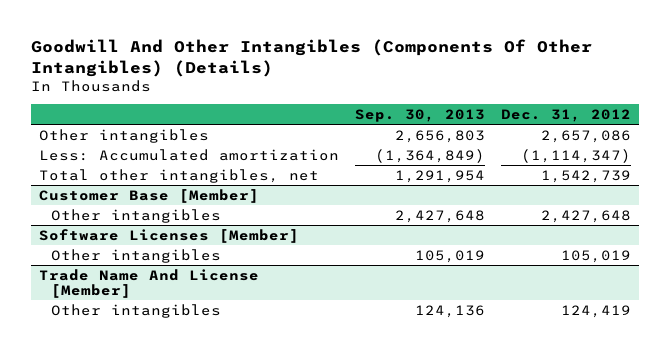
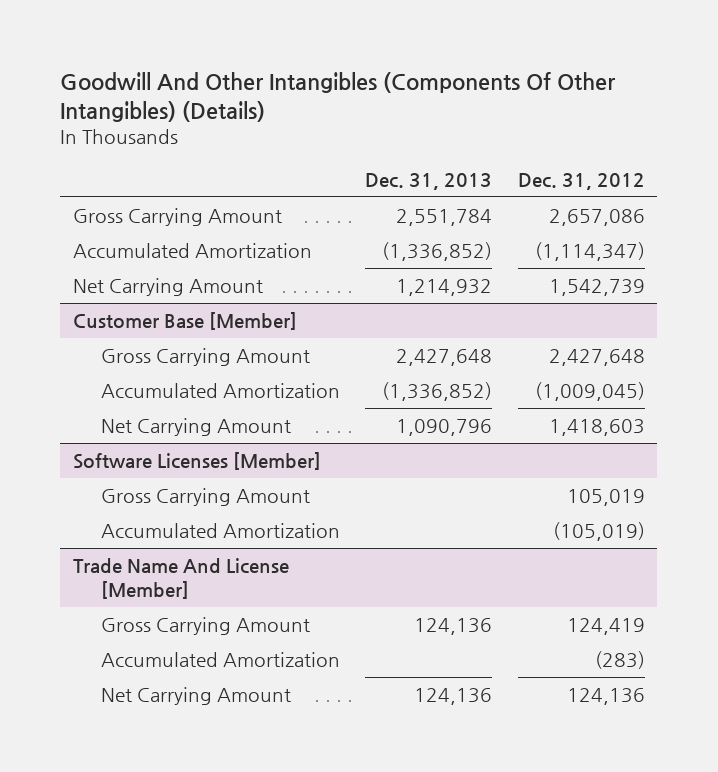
[354,108,485,122] Sep. 30, 2013 -> none
none -> [365,172,493,190] Dec. 31, 2013
[38,128,209,143] Other intangibles -> [73,208,283,227] Gross Carrying Amount
[38,148,339,161] Less: Accumulated amortization -> [73,243,313,259] Accumulated Amortization
[38,168,319,183] Total other intangibles, net -> [73,278,264,297] Net Carrying Amount
[50,208,221,223] Other intangibles -> [101,348,311,367] Gross Carrying Amount
none -> [101,383,341,399] Accumulated Amortization
none -> [101,418,292,437] Net Carrying Amount
[50,248,221,263] Other intangibles -> [101,488,311,507] Gross Carrying Amount
none -> [101,523,341,539] Accumulated Amortization
[50,303,221,318] Other intangibles -> [101,617,311,636] Gross Carrying Amount
none -> [101,652,341,668] Accumulated Amortization
none -> [101,687,292,706] Net Carrying Amount

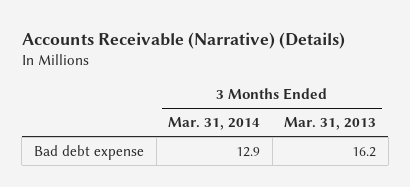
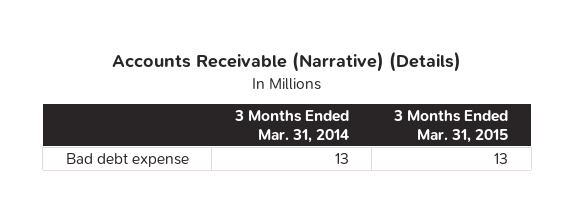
[284,117,377,131] Mar. 31, 2013 -> none
none -> [393,110,509,143] 3 Months Ended Mar. 31, 2015
[236,146,261,157] 12.9 -> [334,152,349,164] 13

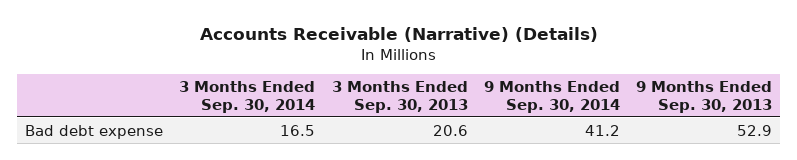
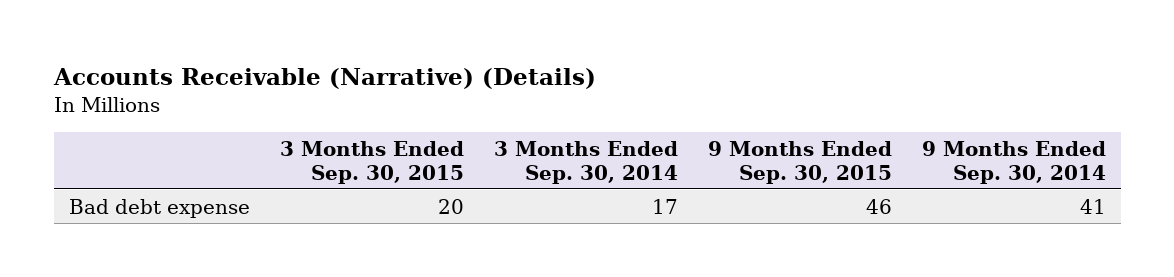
[331,81,468,113] 3 Months Ended Sep. 30, 2013 -> none
[636,81,773,113] 9 Months Ended Sep. 30, 2013 -> none
none -> [279,140,464,184] 3 Months Ended Sep. 30, 2015
none -> [707,140,892,184] 9 Months Ended Sep. 30, 2015
[280,124,316,136] 16.5 -> [651,198,678,214] 17
[584,124,620,136] 41.2 -> [1079,198,1106,214] 41

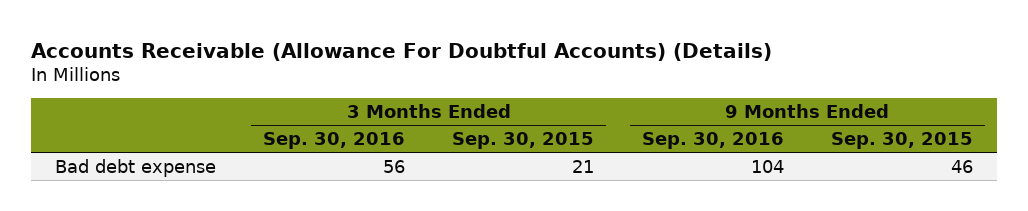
[52,68,596,90] Accounts Receivable (Narrative) (Details) -> [30,42,772,61] Accounts Receivable (Allowance For Doubtful Accounts) (Details)
[493,140,678,184] 3 Months Ended Sep. 30, 2014 -> none
[921,140,1106,184] 9 Months Ended Sep. 30, 2014 -> none
none -> [262,132,405,150] Sep. 30, 2016
none -> [641,132,784,150] Sep. 30, 2016
[437,198,464,214] 20 -> [572,159,595,173] 21

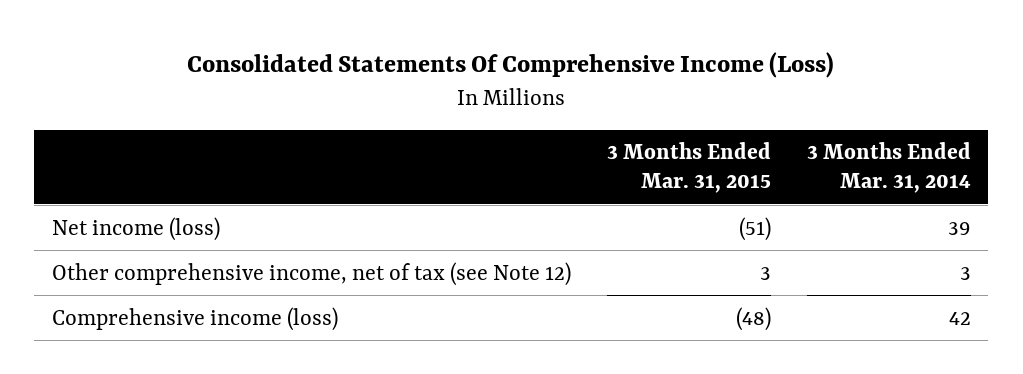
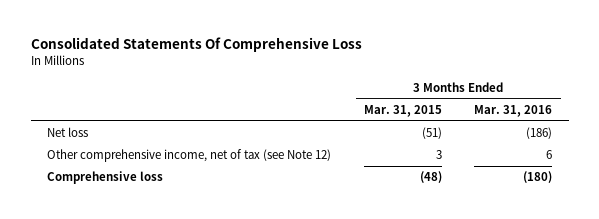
[187,52,835,79] Consolidated Statements Of Comprehensive Income (Loss) -> [30,36,362,52] Consolidated Statements Of Comprehensive Loss
[806,142,971,194] 3 Months Ended Mar. 31, 2014 -> none
none -> [474,104,553,117] Mar. 31, 2016
[51,216,220,241] Net income (loss) -> [46,127,88,138] Net loss
[51,306,338,331] Comprehensive income (loss) -> [46,171,163,185] Comprehensive loss

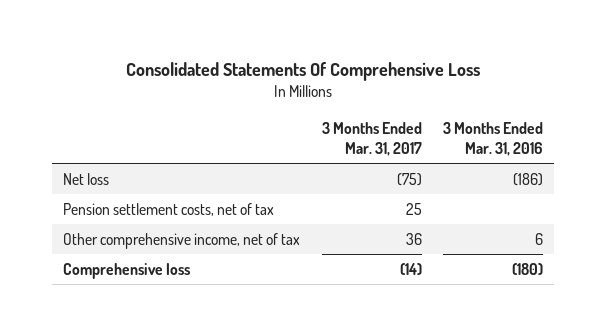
[363,104,442,117] Mar. 31, 2015 -> none
none -> [321,121,422,156] 3 Months Ended Mar. 31, 2017
none -> [62,202,274,216] Pension settlement costs, net of tax
[46,149,331,163] Other comprehensive income, net of tax (see Note 12) -> [62,232,300,249] Other comprehensive income, net of tax

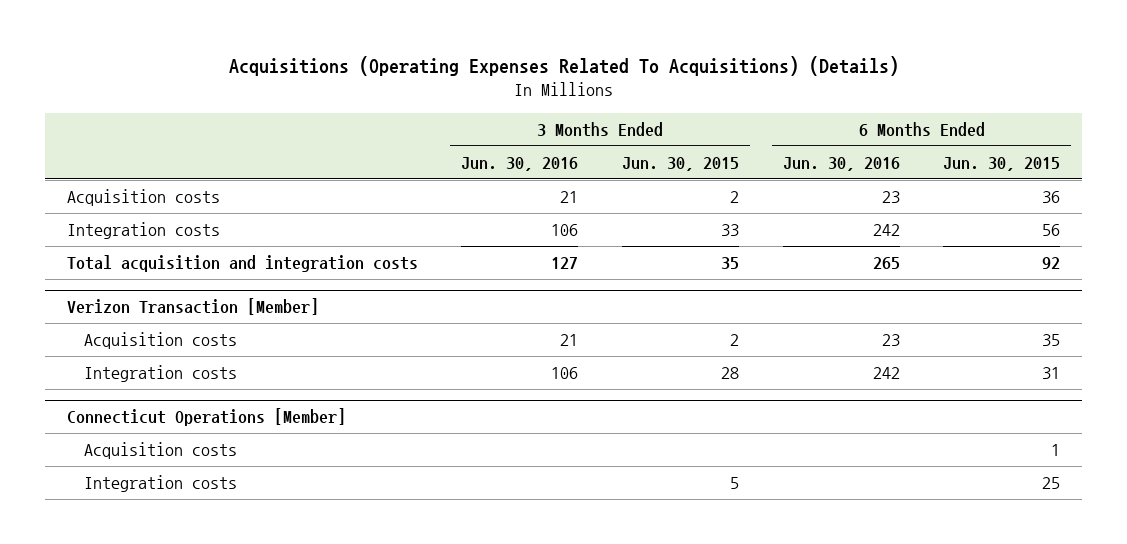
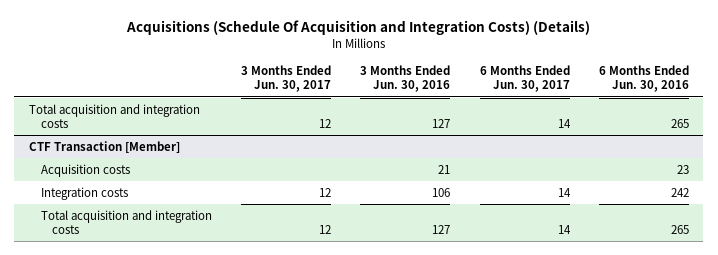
[228,55,899,76] Acquisitions (Operating Expenses Related To Acquisitions) (Details) -> [125,19,590,35] Acquisitions (Schedule Of Acquisition and Integration Costs) (Details)
[622,156,740,171] Jun. 30, 2015 -> none
[943,156,1061,171] Jun. 30, 2015 -> none
none -> [240,65,331,93] 3 Months Ended Jun. 30, 2017
none -> [479,65,570,93] 6 Months Ended Jun. 30, 2017
[66,189,220,207] Acquisition costs -> none
[66,222,220,240] Integration costs -> none
[66,298,319,316] Verizon Transaction [Member] -> [28,140,180,153] CTF Transaction [Member]
[66,408,346,427] Connecticut Operations [Member] -> none
[84,442,238,460] Acquisition costs -> none
[84,475,238,493] Integration costs -> none
none -> [40,209,212,235] Total acquisition and integration costs

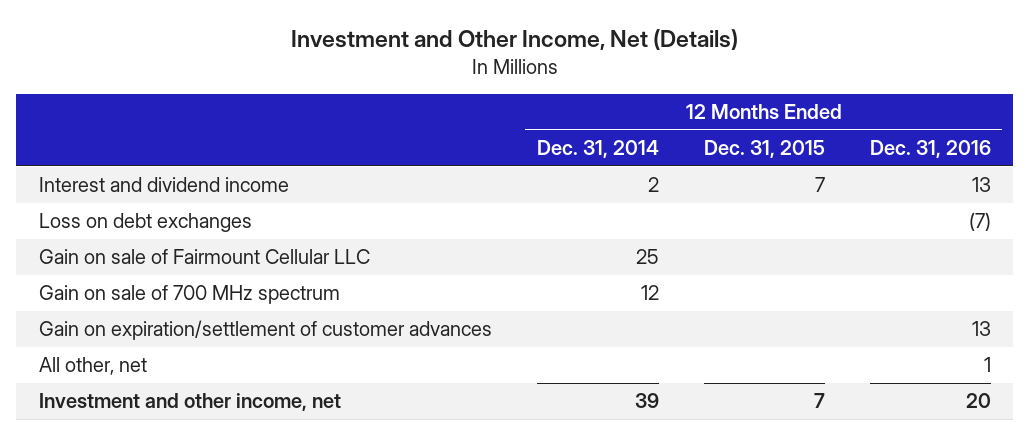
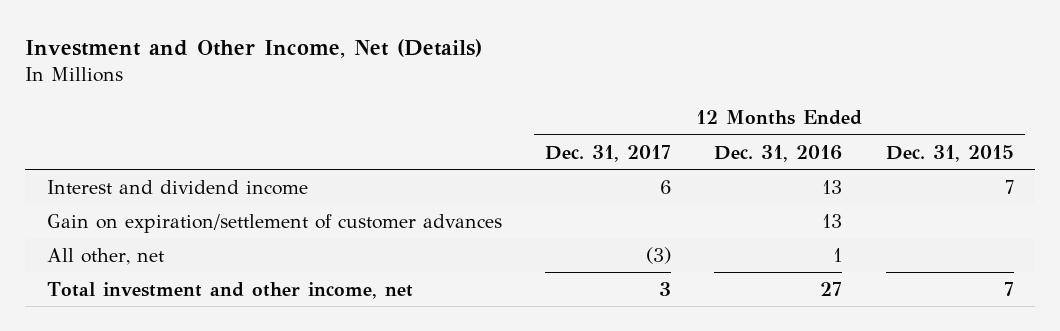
[536,139,659,158] Dec. 31, 2014 -> none
none -> [544,144,671,162] Dec. 31, 2017
[38,213,252,233] Loss on debt exchanges -> none
[38,249,370,265] Gain on sale of Fairmount Cellular LLC -> none
[38,285,340,305] Gain on sale of 700 MHz spectrum -> none
[38,393,341,412] Investment and other income, net -> [46,281,413,299] Total investment and other income, net
[965,393,991,409] 20 -> [820,281,843,296] 27

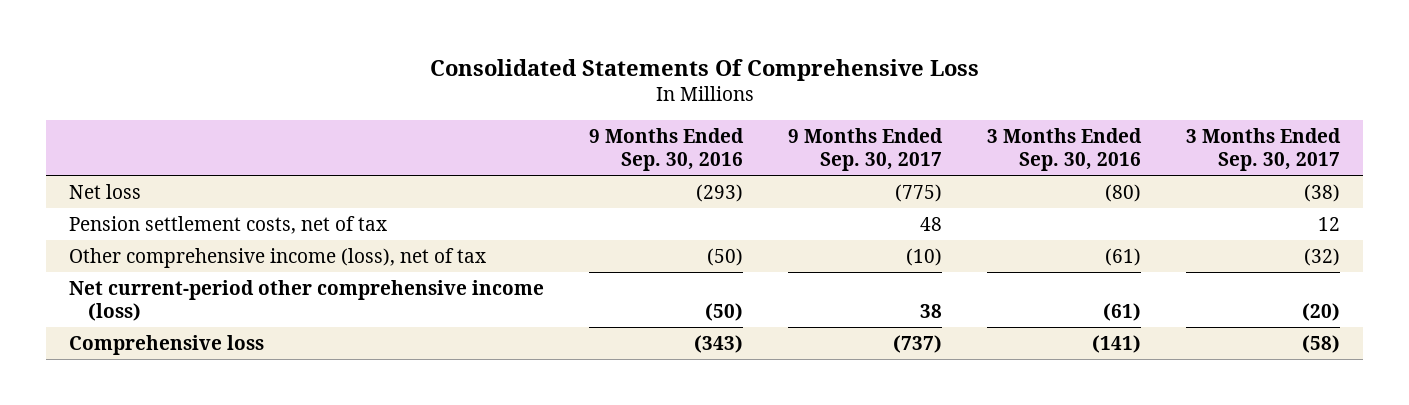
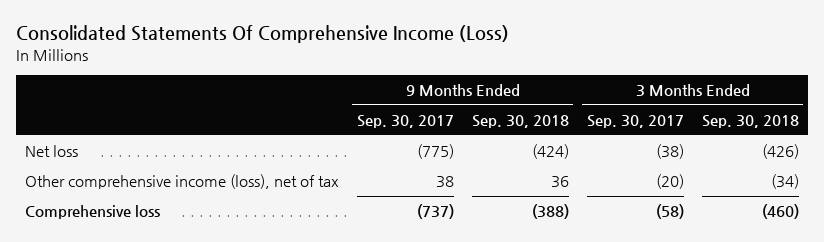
[429,58,979,81] Consolidated Statements Of Comprehensive Loss -> [15,25,509,44] Consolidated Statements Of Comprehensive Income (Loss)
[588,128,744,171] 9 Months Ended Sep. 30, 2016 -> none
[987,128,1143,171] 3 Months Ended Sep. 30, 2016 -> none
none -> [471,115,569,129] Sep. 30, 2018
none -> [701,115,799,129] Sep. 30, 2018
[68,215,387,234] Pension settlement costs, net of tax -> none
[68,279,544,321] Net current-period other comprehensive income (loss) -> none
[906,247,943,266] (10) -> [435,176,454,189] 38
[1304,247,1341,266] (32) -> [655,174,684,190] (20)

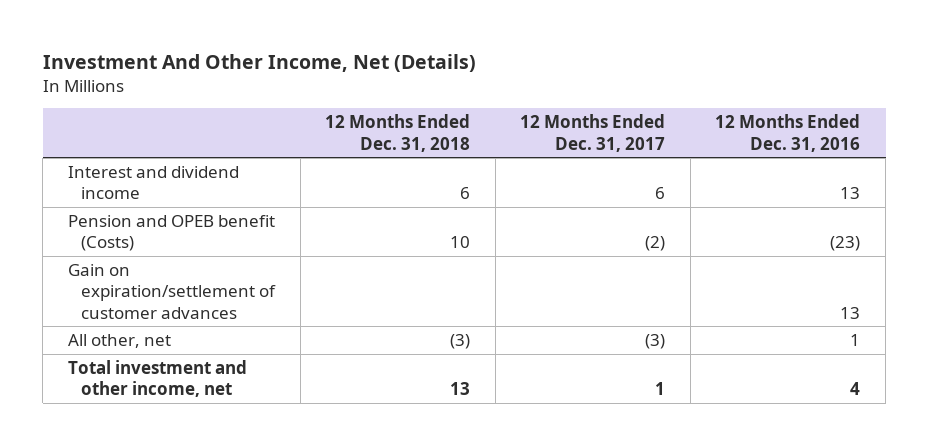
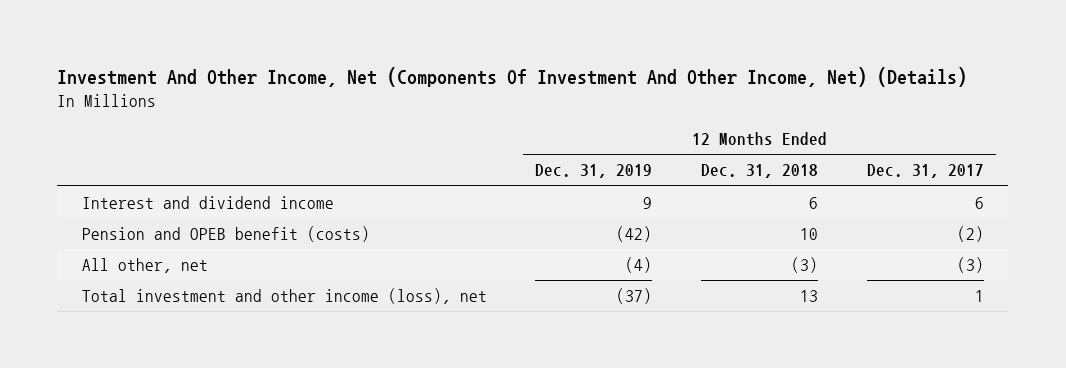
[42,53,476,72] Investment And Other Income, Net (Details) -> [57,67,968,88] Investment And Other Income, Net (Components Of Investment And Other Income, Net) (Details)
[715,114,861,152] 12 Months Ended Dec. 31, 2016 -> none
none -> [535,164,653,179] Dec. 31, 2019
[68,263,276,319] Gain on expiration/settlement of customer advances -> none
[68,214,276,252] Pension and OPEB benefit (Costs) -> [81,226,370,243] Pension and OPEB benefit (costs)
[68,359,248,398] Total investment and other income, net -> [81,288,487,305] Total investment and other income (loss), net

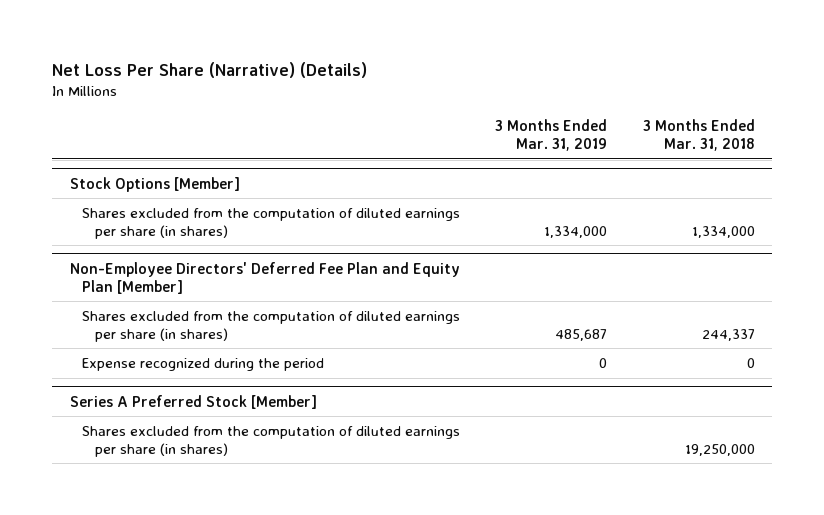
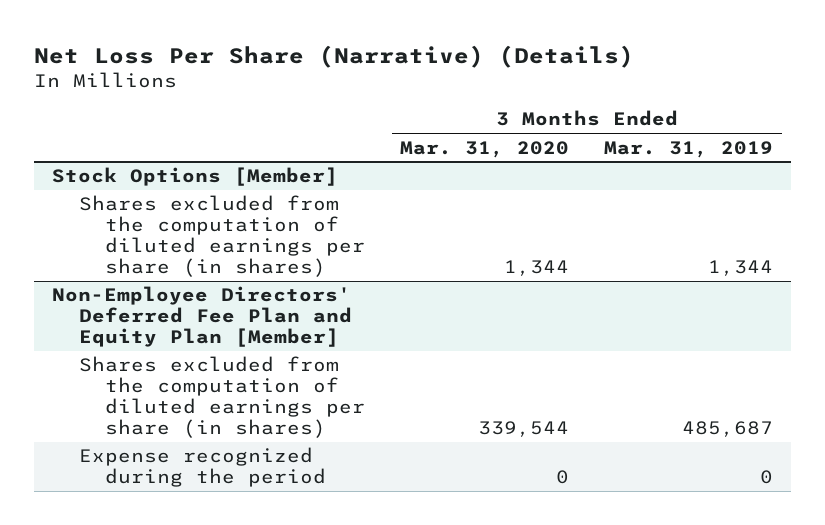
[642,119,755,152] 3 Months Ended Mar. 31, 2018 -> none
none -> [400,140,570,158] Mar. 31, 2020
[544,225,608,238] 1,334,000 -> [708,259,774,276] 1,344
[69,394,317,409] Series A Preferred Stock [Member] -> none
[82,425,461,457] Shares excluded from the computation of diluted earnings per share (in shares) -> none

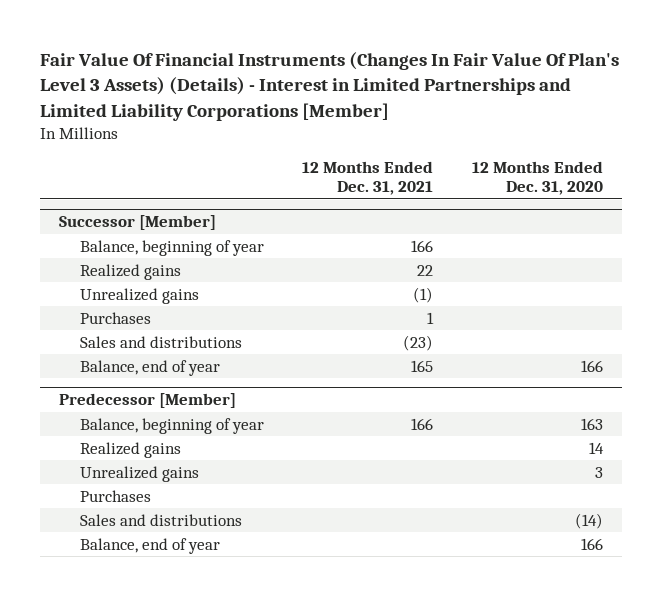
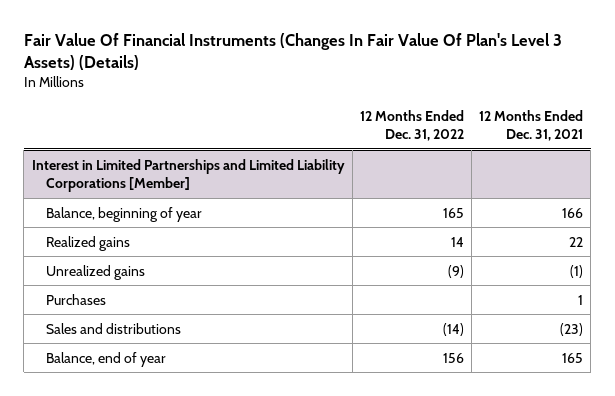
[40,51,620,121] Fair Value Of Financial Instruments (Changes In Fair Value Of Plan's Level 3 Assets) (Details) - Interest in Limited Partnerships and Limited Liability Corporations [Member] -> [23,32,562,70] Fair Value Of Financial Instruments (Changes In Fair Value Of Plan's Level 3 Assets) (Details)
[471,161,603,196] 12 Months Ended Dec. 31, 2020 -> none
none -> [359,109,464,142] 12 Months Ended Dec. 31, 2022
[59,215,217,231] Successor [Member] -> none
none -> [31,158,345,192] Interest in Limited Partnerships and Limited Liability Corporations [Member]
[59,393,237,409] Predecessor [Member] -> none
[80,417,265,434] Balance, beginning of year -> none
[80,441,182,458] Realized gains -> none
[80,465,200,482] Unrealized gains -> none
[80,489,152,502] Purchases -> none
[80,513,243,526] Sales and distributions -> none
[80,537,221,554] Balance, end of year -> none

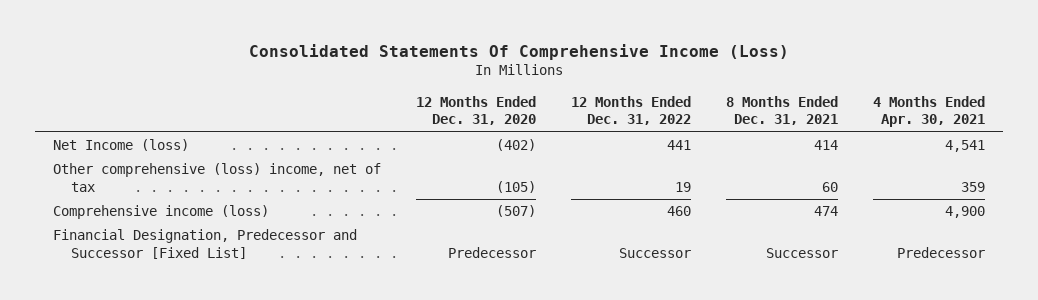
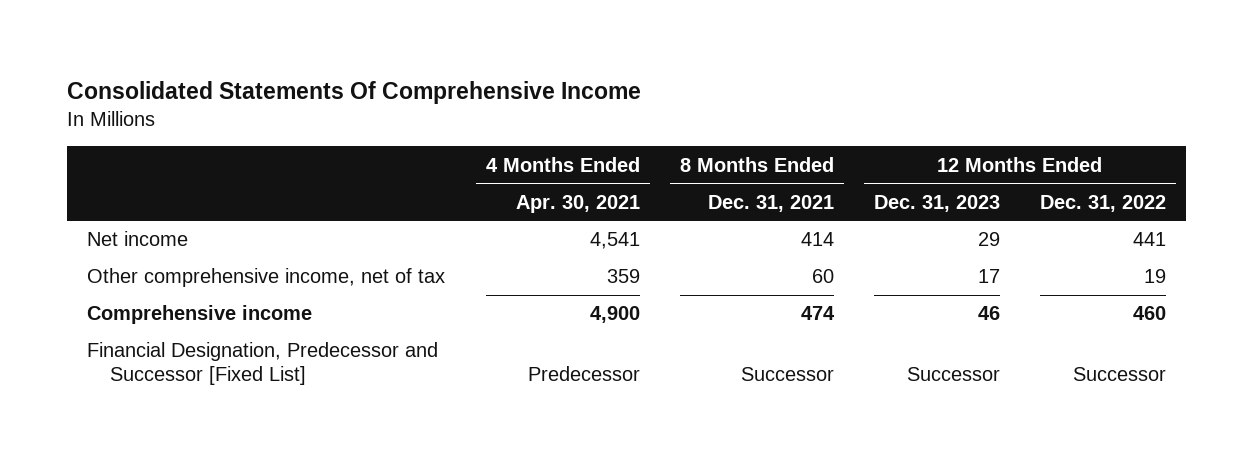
[249,43,790,60] Consolidated Statements Of Comprehensive Income (Loss) -> [67,80,642,104] Consolidated Statements Of Comprehensive Income
[415,95,536,126] 12 Months Ended Dec. 31, 2020 -> none
none -> [874,194,1001,212] Dec. 31, 2023
[52,139,189,152] Net Income (loss) -> [87,231,189,247] Net income
[52,163,381,193] Other comprehensive (loss) income, net of tax -> [87,268,446,288] Other comprehensive income, net of tax
[52,205,269,220] Comprehensive income (loss) -> [87,305,313,325] Comprehensive income

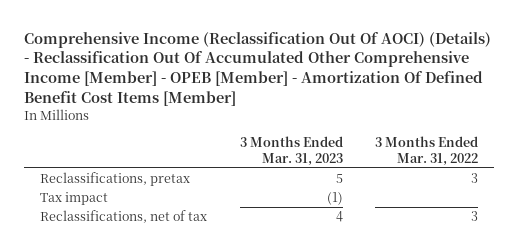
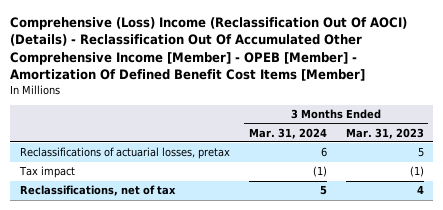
[23,31,491,106] Comprehensive Income (Reclassification Out Of AOCI) (Details) - Reclassification Out Of Accumulated Other Comprehensive Income [Member] - OPEB [Member] - Amortization Of Defined Benefit Cost Items [Member] -> [10,17,408,81] Comprehensive (Loss) Income (Reclassification Out Of AOCI) (Details) - Reclassification Out Of Accumulated Other Comprehensive Income [Member] - OPEB [Member] - Amortization Of Defined Benefit Cost Items [Member]
[375,136,479,166] 3 Months Ended Mar. 31, 2022 -> none
none -> [248,127,327,139] Mar. 31, 2024
[40,172,191,187] Reclassifications, pretax -> [19,147,230,160] Reclassifications of actuarial losses, pretax

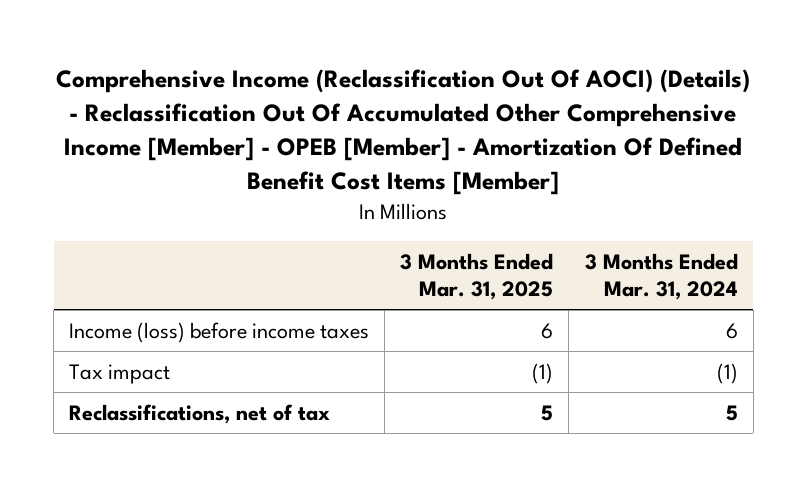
[10,17,408,81] Comprehensive (Loss) Income (Reclassification Out Of AOCI) (Details) - Reclassification Out Of Accumulated Other Comprehensive Income [Member] - OPEB [Member] - Amortization Of Defined Benefit Cost Items [Member] -> [56,69,751,196] Comprehensive Income (Reclassification Out Of AOCI) (Details) - Reclassification Out Of Accumulated Other Comprehensive Income [Member] - OPEB [Member] - Amortization Of Defined Benefit Cost Items [Member]
[345,127,424,139] Mar. 31, 2023 -> none
none -> [400,252,554,301] 3 Months Ended Mar. 31, 2025
[19,147,230,160] Reclassifications of actuarial losses, pretax -> [69,321,370,343] Income (loss) before income taxes

